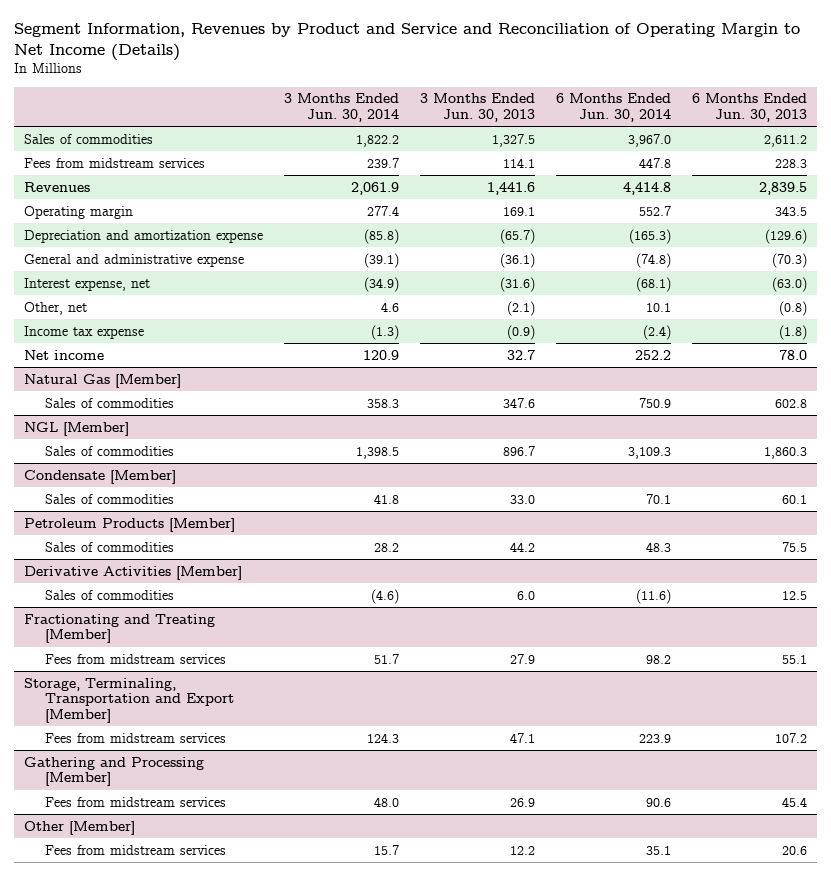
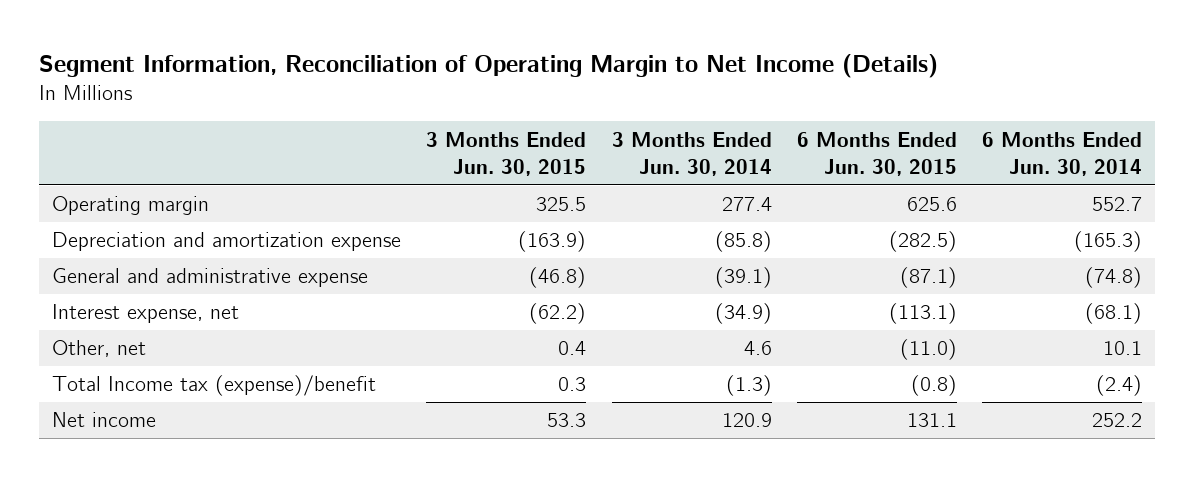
[13,23,800,62] Segment Information, Revenues by Product and Service and Reconciliation of Operating Margin to Net Income (Details) -> [39,53,939,78] Segment Information, Reconciliation of Operating Margin to Net Income (Details)
[419,93,535,122] 3 Months Ended Jun. 30, 2013 -> none
[691,93,807,122] 6 Months Ended Jun. 30, 2013 -> none
none -> [426,131,587,176] 3 Months Ended Jun. 30, 2015
none -> [797,131,958,176] 6 Months Ended Jun. 30, 2015
[24,133,154,144] Sales of commodities -> none
[24,157,206,168] Fees from midstream services -> none
[24,181,91,192] Revenues -> none
[24,325,145,339] Income tax expense -> [52,375,377,397] Total Income tax (expense)/benefit
[24,373,182,388] Natural Gas [Member] -> none
[44,397,174,408] Sales of commodities -> none
[24,421,130,436] NGL [Member] -> none
[44,445,174,456] Sales of commodities -> none
[24,469,177,484] Condensate [Member] -> none
[44,493,174,504] Sales of commodities -> none
[24,517,236,532] Petroleum Products [Member] -> none
[44,541,174,552] Sales of commodities -> none
[24,565,243,580] Derivative Activities [Member] -> none
[44,589,174,600] Sales of commodities -> none
[24,613,216,644] Fractionating and Treating [Member] -> none
[44,653,226,664] Fees from midstream services -> none
[24,677,234,723] Storage, Terminaling, Transportation and Export [Member] -> none
[44,732,226,743] Fees from midstream services -> none
[24,756,205,787] Gathering and Processing [Member] -> none
[44,796,226,807] Fees from midstream services -> none
[24,820,136,835] Other [Member] -> none
[44,844,226,855] Fees from midstream services -> none

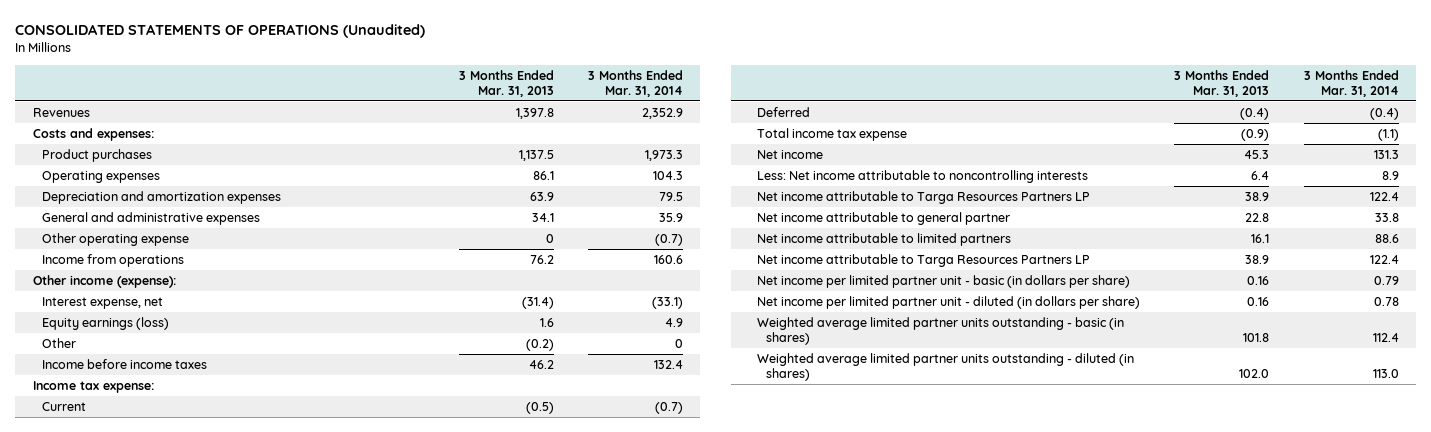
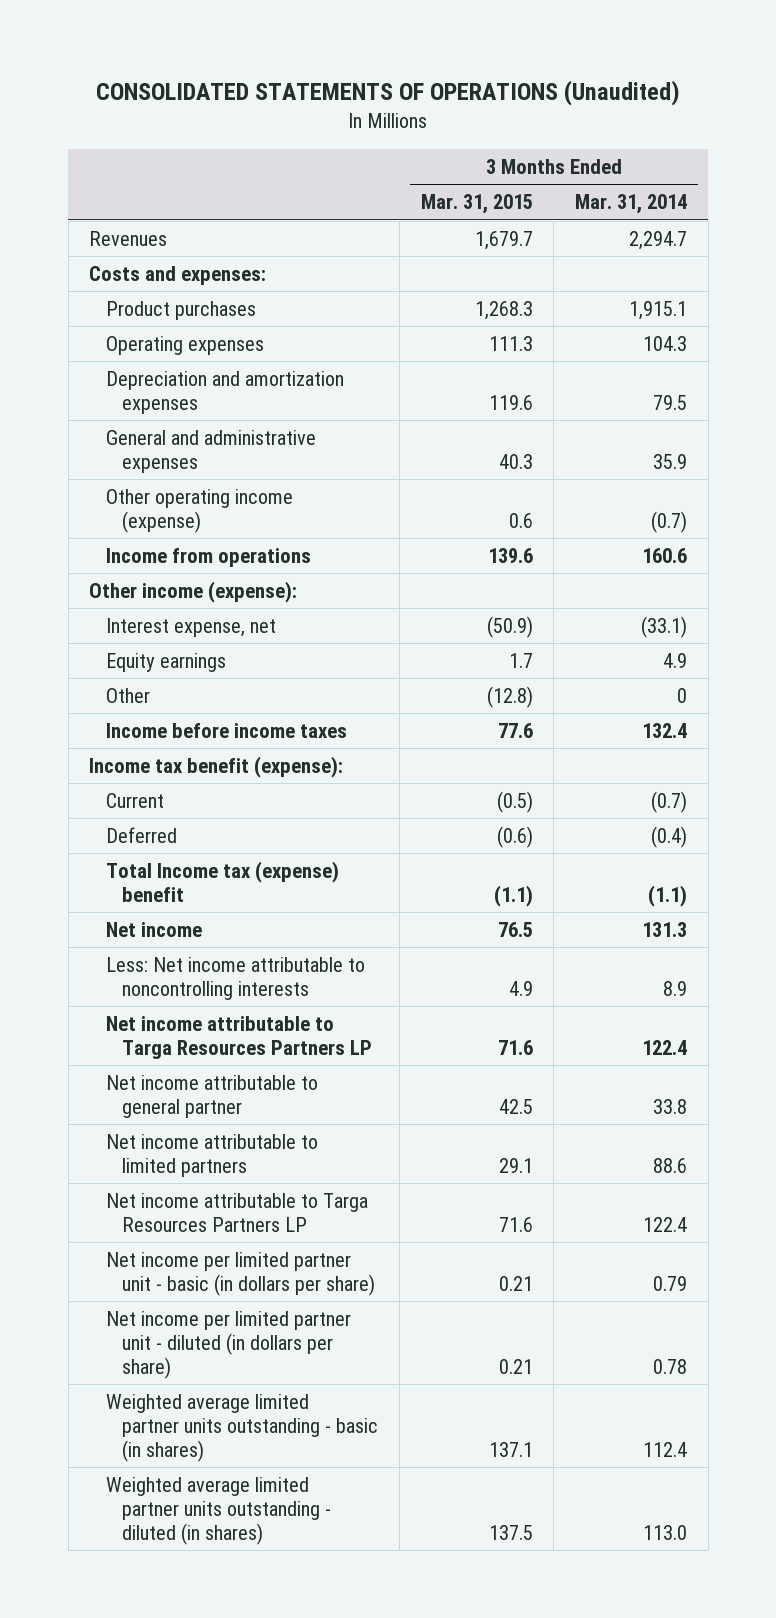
[458,69,554,97] 3 Months Ended Mar. 31, 2013 -> none
none -> [420,194,533,215] Mar. 31, 2015
[641,108,683,120] 2,352.9 -> [628,231,687,251] 2,294.7
[644,150,683,162] 1,973.3 -> [628,301,687,321] 1,915.1
[41,233,189,247] Other operating expense -> [105,489,293,534] Other operating income (expense)
[41,317,169,331] Equity earnings (loss) -> [105,653,226,673] Equity earnings
[32,381,154,394] Income tax expense: -> [89,756,344,779] Income tax benefit (expense):
[757,128,908,142] Total income tax expense -> [105,861,339,903] Total Income tax (expense) benefit

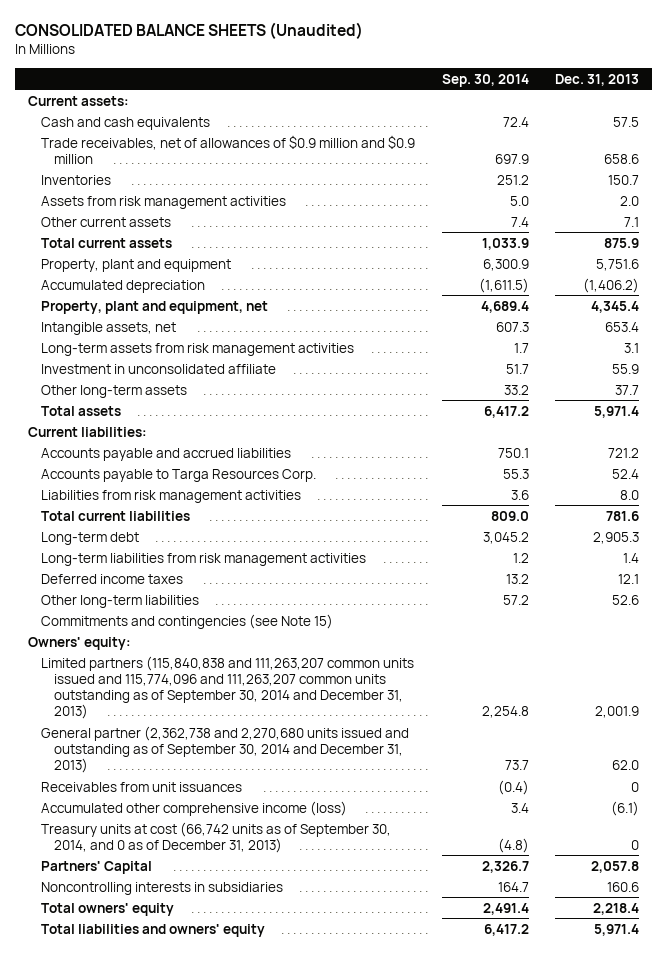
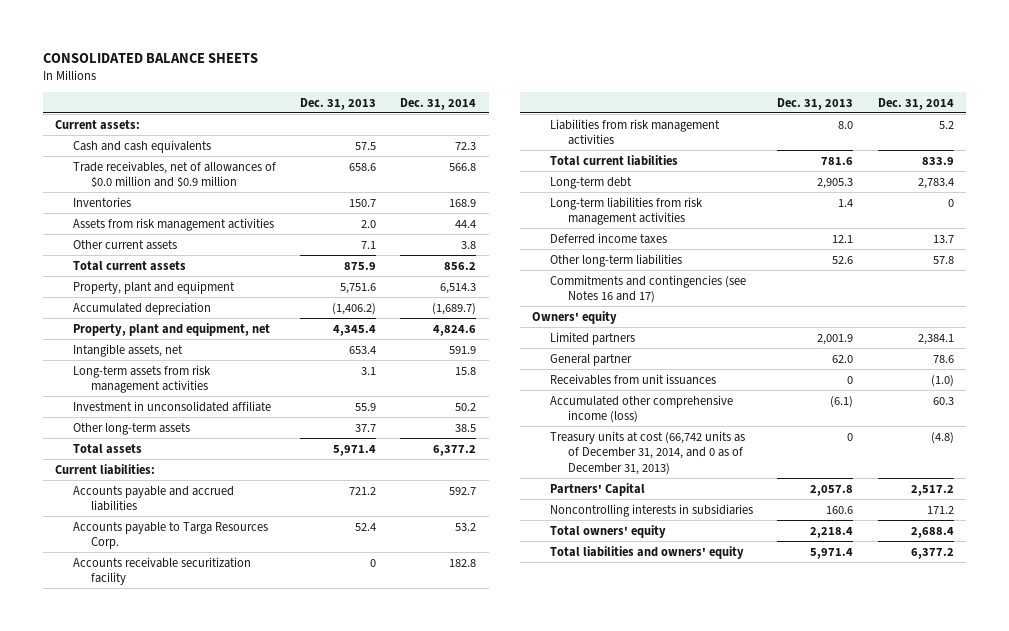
[15,22,364,40] CONSOLIDATED BALANCE SHEETS (Unaudited) -> [43,52,259,63] CONSOLIDATED BALANCE SHEETS
[441,73,529,87] Sep. 30, 2014 -> none
none -> [400,97,477,110] Dec. 31, 2014
[40,134,415,164] Trade receivables, net of allowances of $0.9 million and $0.9 million -> [72,160,276,189] Trade receivables, net of allowances of $0.0 million and $0.9 million
none -> [72,556,251,586] Accounts receivable securitization facility
[40,613,333,629] Commitments and contingencies (see Note 15) -> [549,274,746,304] Commitments and contingencies (see Notes 16 and 17)
[28,636,132,650] Owners' equity: -> [532,310,618,324] Owners' equity
[40,655,414,719] Limited partners (115,840,838 and 111,263,207 common units issued and 115,774,096 and 111,263,207 common units outstanding as of September 30, 2014 and December 31, 2013) -> [549,331,635,345] Limited partners
[40,725,409,773] General partner (2,362,738 and 2,270,680 units issued and outstanding as of September 30, 2014 and December 31, 2013) -> [549,353,632,366] General partner
[40,821,391,853] Treasury units at cost (66,742 units as of September 30, 2014, and 0 as of December 31, 2013) -> [549,430,745,475] Treasury units at cost (66,742 units as of December 31, 2014, and 0 as of December 31, 2013)

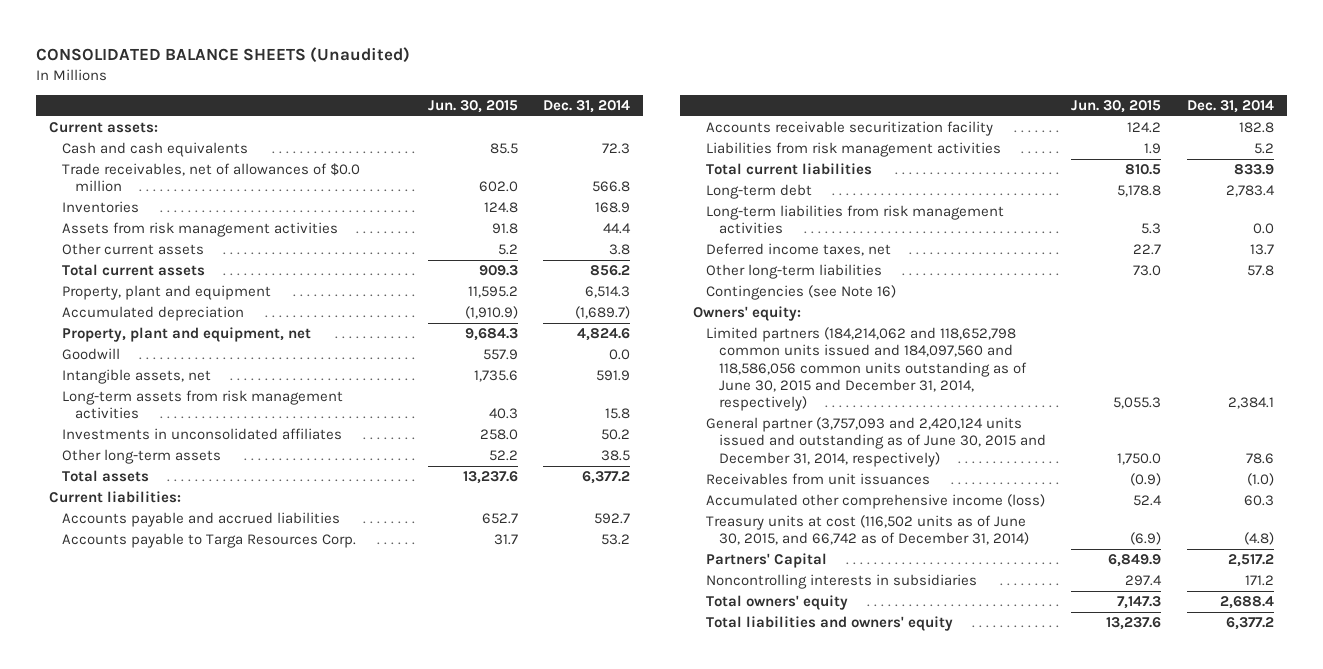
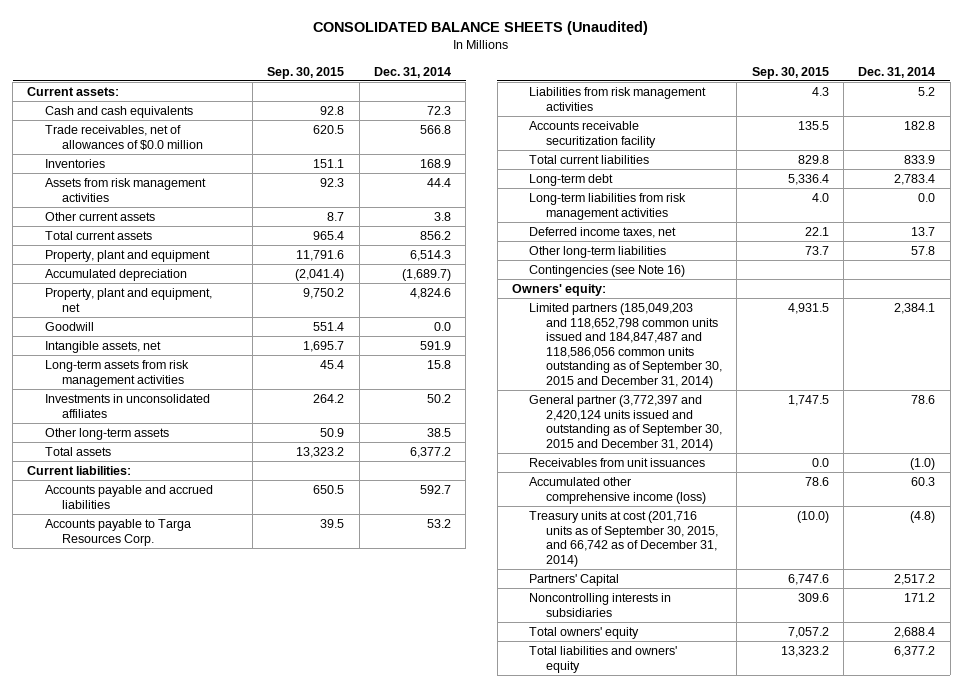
[427,99,518,113] Jun. 30, 2015 -> none
none -> [267,66,345,79] Sep. 30, 2015
[705,121,993,137] Accounts receivable securitization facility -> [529,120,657,148] Accounts receivable securitization facility
[705,327,1027,411] Limited partners (184,214,062 and 118,652,798 common units issued and 184,097,560 and 118,586,056 common units outstanding as of June 30, 2015 and December 31, 2014, respectively) -> [529,302,723,389] Limited partners (185,049,203 and 118,652,798 common units issued and 184,847,487 and 118,586,056 common units outstanding as of September 30, 2015 and December 31, 2014)
[705,417,1046,467] General partner (3,757,093 and 2,420,124 units issued and outstanding as of June 30, 2015 and December 31, 2014, respectively) -> [529,394,723,451] General partner (3,772,397 and 2,420,124 units issued and outstanding as of September 30, 2015 and December 31, 2014)
[705,515,1029,546] Treasury units at cost (116,502 units as of June 30, 2015, and 66,742 as of December 31, 2014) -> [529,510,719,567] Treasury units at cost (201,716 units as of September 30, 2015, and 66,742 as of December 31, 2014)

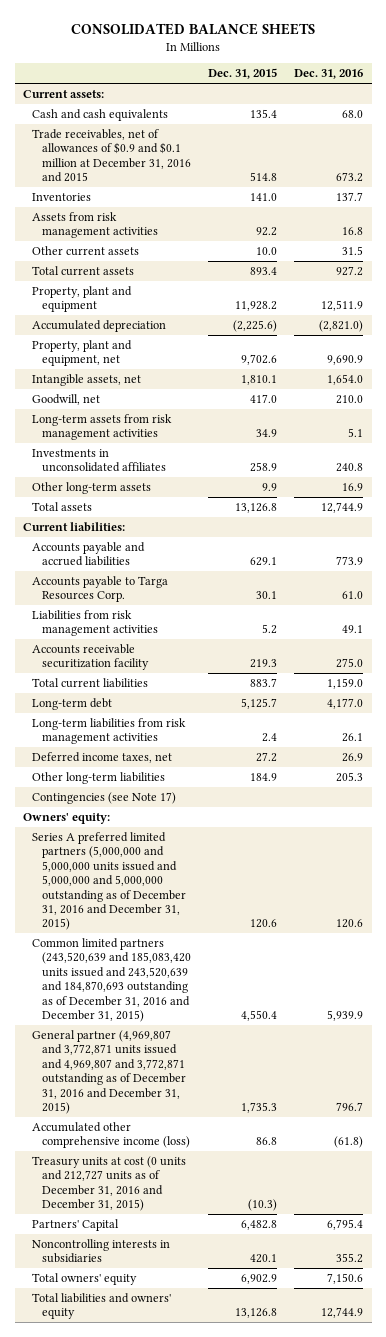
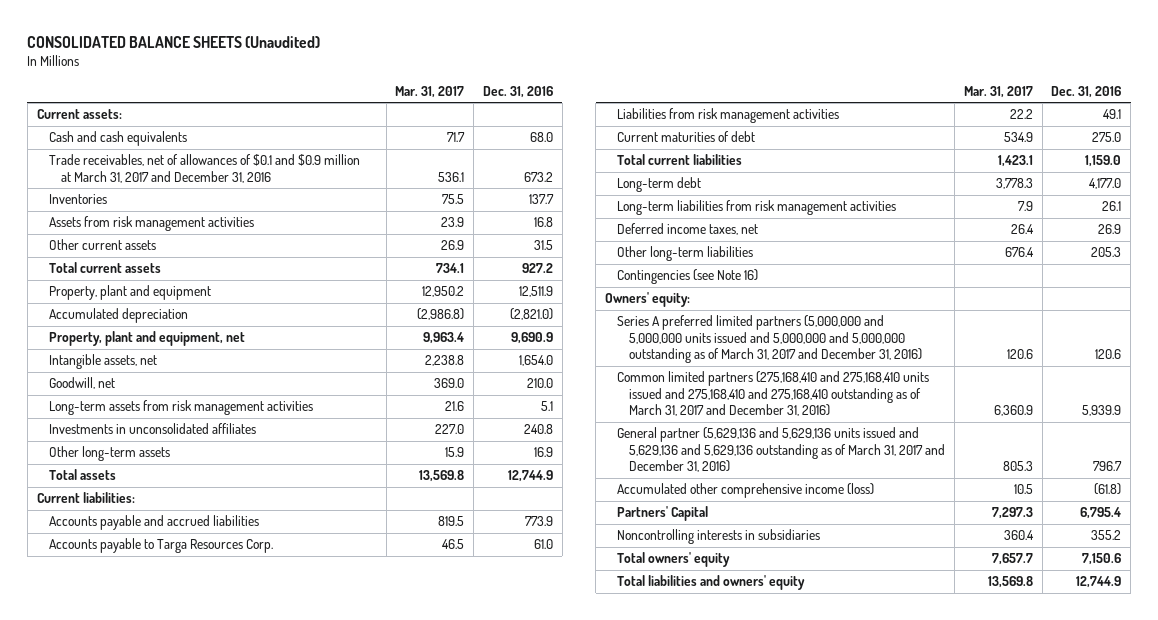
[71,23,316,36] CONSOLIDATED BALANCE SHEETS -> [27,35,321,48] CONSOLIDATED BALANCE SHEETS (Unaudited)
[207,68,277,80] Dec. 31, 2015 -> none
none -> [395,85,465,98] Mar. 31, 2017
[32,128,191,183] Trade receivables, net of allowances of $0.9 and $0.1 million at December 31, 2016 and 2015 -> [48,154,360,183] Trade receivables, net of allowances of $0.1 and $0.9 million at March 31, 2017 and December 31, 2016
[32,643,149,671] Accounts receivable securitization facility -> [617,131,756,143] Current maturities of debt
[32,791,177,804] Contingencies (see Note 17) -> [617,269,759,285] Contingencies (see Note 16)
[32,831,186,931] Series A preferred limited partners (5,000,000 and 5,000,000 units issued and 5,000,000 and 5,000,000 outstanding as of December 31, 2016 and December 31, 2015) -> [617,315,923,363] Series A preferred limited partners (5,000,000 and 5,000,000 units issued and 5,000,000 and 5,000,000 outstanding as of March 31, 2017 and December 31, 2016)
[32,937,191,1022] Common limited partners (243,520,639 and 185,083,420 units issued and 243,520,639 and 184,870,693 outstanding as of December 31, 2016 and December 31, 2015) -> [617,371,930,416] Common limited partners (275,168,410 and 275,168,410 units issued and 275,168,410 and 275,168,410 outstanding as of March 31, 2017 and December 31, 2016)
[32,1029,186,1114] General partner (4,969,807 and 3,772,871 units issued and 4,969,807 and 3,772,871 outstanding as of December 31, 2016 and December 31, 2015) -> [617,427,946,472] General partner (5,629,136 and 5,629,136 units issued and 5,629,136 and 5,629,136 outstanding as of March 31, 2017 and December 31, 2016)
[32,1155,187,1212] Treasury units at cost (0 units and 212,727 units as of December 31, 2016 and December 31, 2015) -> none

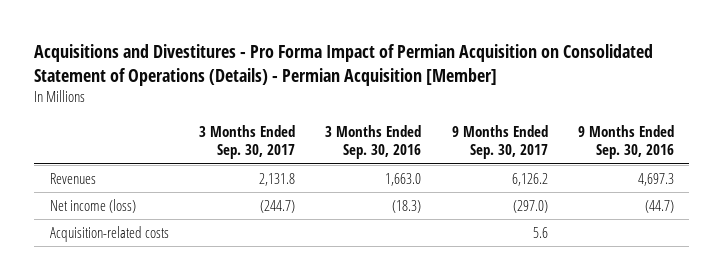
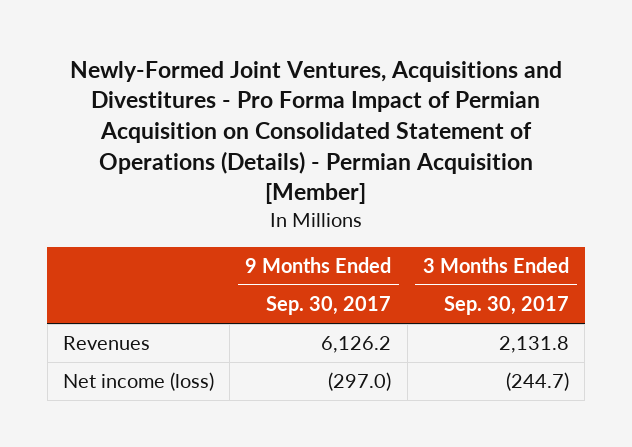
[34,44,654,86] Acquisitions and Divestitures - Pro Forma Impact of Permian Acquisition on Consolidated Statement of Operations (Details) - Permian Acquisition [Member] -> [69,60,562,205] Newly-Formed Joint Ventures, Acquisitions and Divestitures - Pro Forma Impact of Permian Acquisition on Consolidated Statement of Operations (Details) - Permian Acquisition [Member]
[325,124,422,160] 3 Months Ended Sep. 30, 2016 -> none
[578,124,675,160] 9 Months Ended Sep. 30, 2016 -> none
[49,226,169,243] Acquisition-related costs -> none

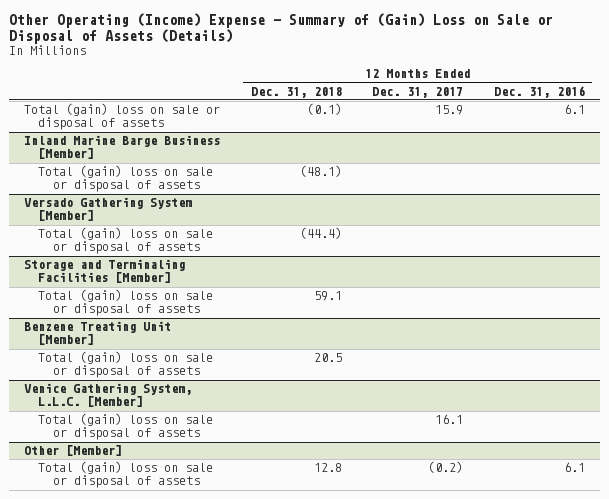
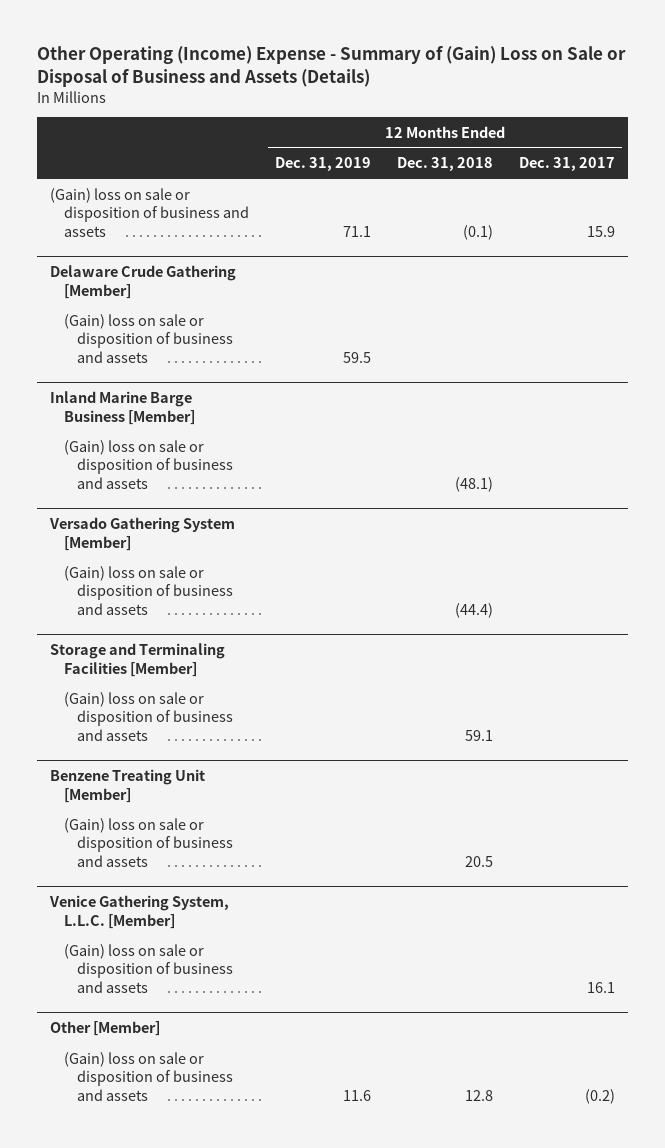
[8,12,553,44] Other Operating (Income) Expense - Summary of (Gain) Loss on Sale or Disposal of Assets (Details) -> [36,45,626,87] Other Operating (Income) Expense - Summary of (Gain) Loss on Sale or Disposal of Business and Assets (Details)
[493,85,585,98] Dec. 31, 2016 -> none
none -> [274,157,371,172] Dec. 31, 2019
[24,103,221,131] Total (gain) loss on sale or disposal of assets -> [50,187,249,237] (Gain) loss on sale or disposition of business and assets
none -> [50,264,237,299] Delaware Crude Gathering [Member]
none -> [63,313,234,363] (Gain) loss on sale or disposition of business and assets
[38,165,214,193] Total (gain) loss on sale or disposal of assets -> [63,439,234,489] (Gain) loss on sale or disposition of business and assets
[38,227,214,255] Total (gain) loss on sale or disposal of assets -> [63,565,234,615] (Gain) loss on sale or disposition of business and assets
[38,289,214,317] Total (gain) loss on sale or disposal of assets -> [63,691,234,741] (Gain) loss on sale or disposition of business and assets
[38,351,214,379] Total (gain) loss on sale or disposal of assets -> [63,817,234,867] (Gain) loss on sale or disposition of business and assets
[38,413,214,441] Total (gain) loss on sale or disposal of assets -> [63,943,234,993] (Gain) loss on sale or disposition of business and assets
[38,461,214,489] Total (gain) loss on sale or disposal of assets -> [63,1051,234,1101] (Gain) loss on sale or disposition of business and assets

